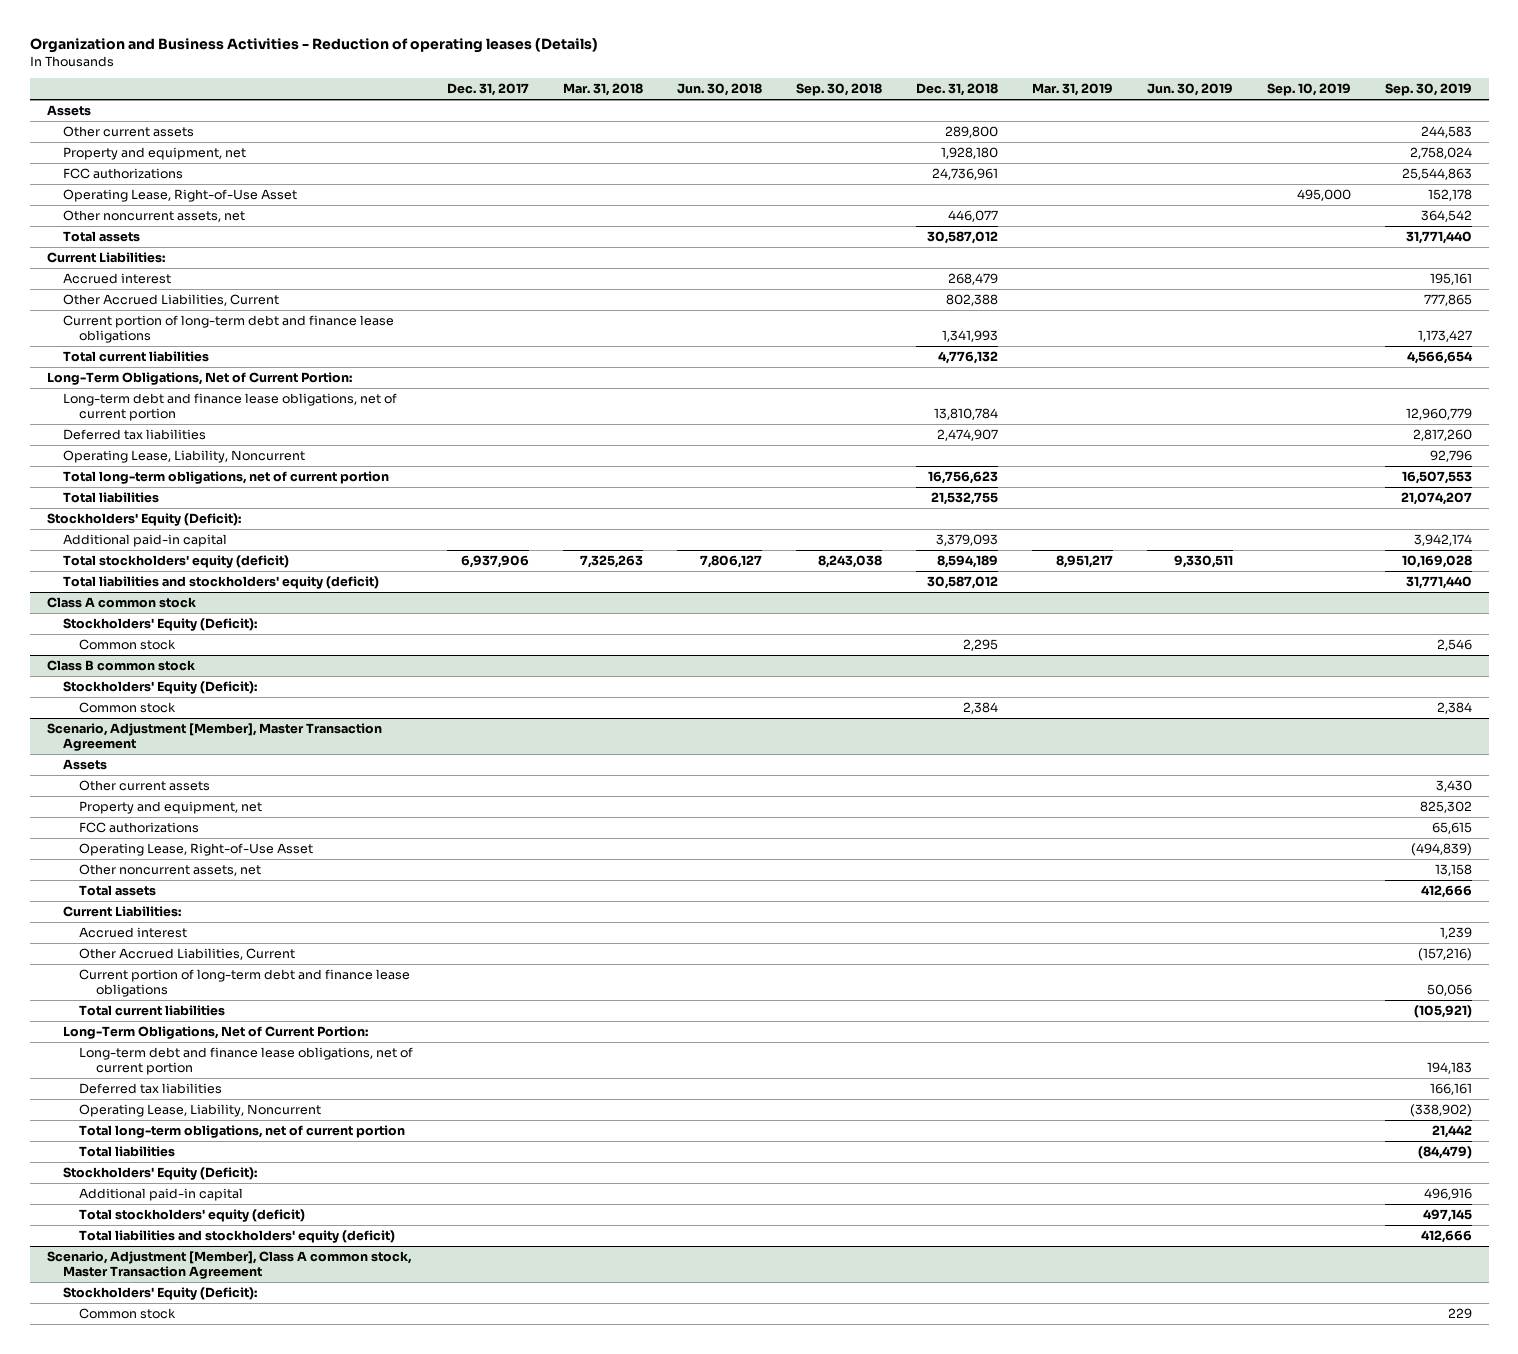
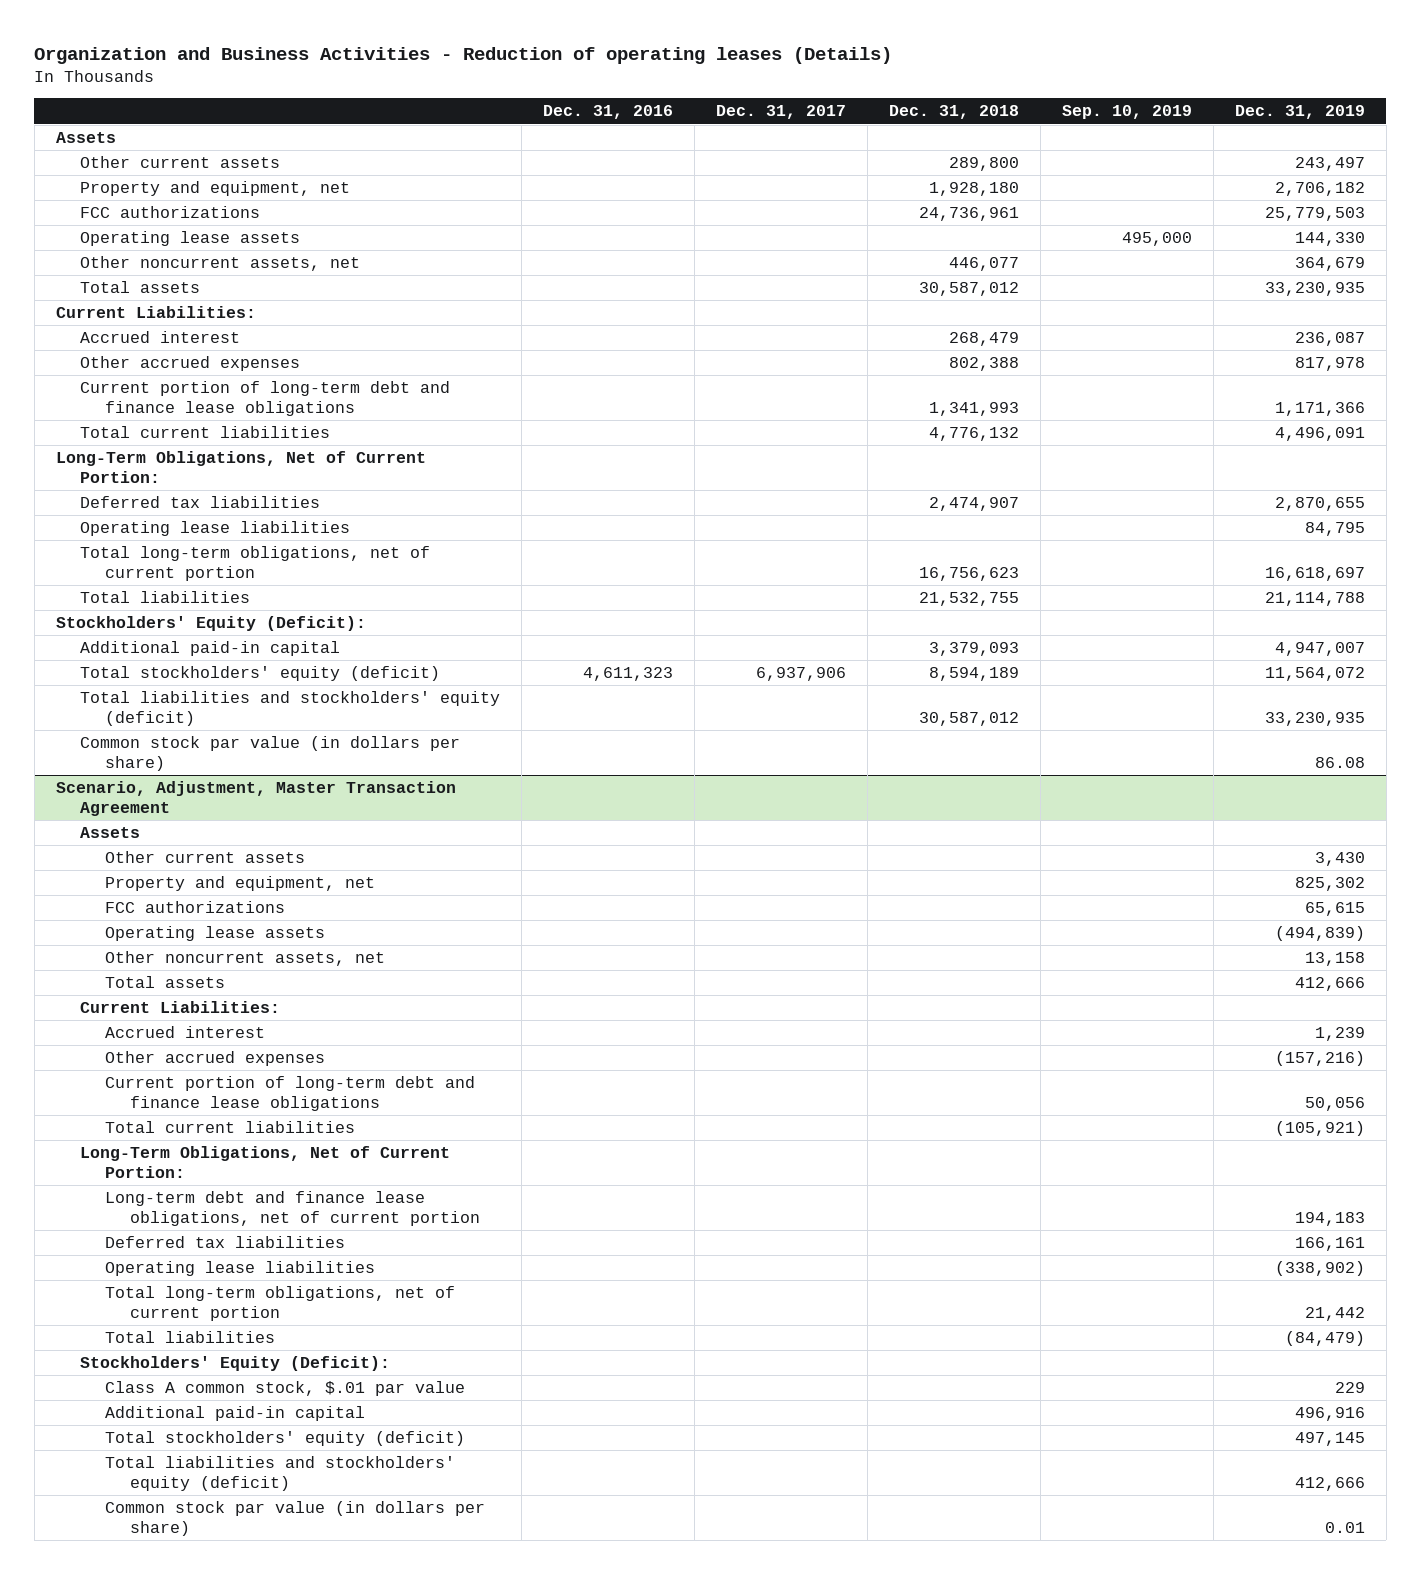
[563,83,644,97] Mar. 31, 2018 -> none
[677,83,763,97] Jun. 30, 2018 -> none
[795,83,882,97] Sep. 30, 2018 -> none
[1031,83,1113,97] Mar. 31, 2019 -> none
[1146,83,1233,97] Jun. 30, 2019 -> none
[1384,83,1472,97] Sep. 30, 2019 -> none
none -> [543,105,674,120] Dec. 31, 2016
none -> [1234,105,1365,120] Dec. 31, 2019
[63,189,298,203] Operating Lease, Right-of-Use Asset -> [80,231,301,247] Operating lease assets
[63,294,280,307] Other Accrued Liabilities, Current -> [80,356,301,372] Other accrued expenses
[63,393,398,421] Long-term debt and finance lease obligations, net of current portion -> none
[63,450,306,464] Operating Lease, Liability, Noncurrent -> [80,521,351,537] Operating lease liabilities
[46,597,196,609] Class A common stock -> none
[63,618,258,632] Stockholders' Equity (Deficit): -> none
[79,639,177,651] Common stock -> none
[46,660,195,672] Class B common stock -> none
[63,681,258,695] Stockholders' Equity (Deficit): -> none
[79,702,177,714] Common stock -> none
none -> [80,736,461,771] Common stock par value (in dollars per share)
[46,723,382,751] Scenario, Adjustment [Member], Master Transaction Agreement -> [55,781,456,816] Scenario, Adjustment, Master Transaction Agreement
[79,843,314,857] Operating Lease, Right-of-Use Asset -> [105,926,326,942] Operating lease assets
[79,948,296,961] Other Accrued Liabilities, Current -> [105,1051,326,1067] Other accrued expenses
[79,1104,322,1118] Operating Lease, Liability, Noncurrent -> [105,1261,376,1277] Operating lease liabilities
none -> [105,1381,466,1397] Class A common stock, $.01 par value
[46,1251,412,1279] Scenario, Adjustment [Member], Class A common stock, Master Transaction Agreement -> none
[63,1287,258,1301] Stockholders' Equity (Deficit): -> none
[79,1308,177,1320] Common stock -> none
none -> [105,1501,486,1536] Common stock par value (in dollars per share)

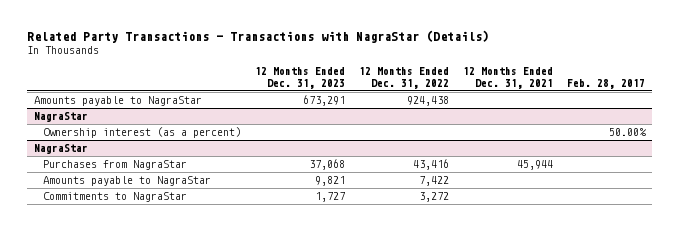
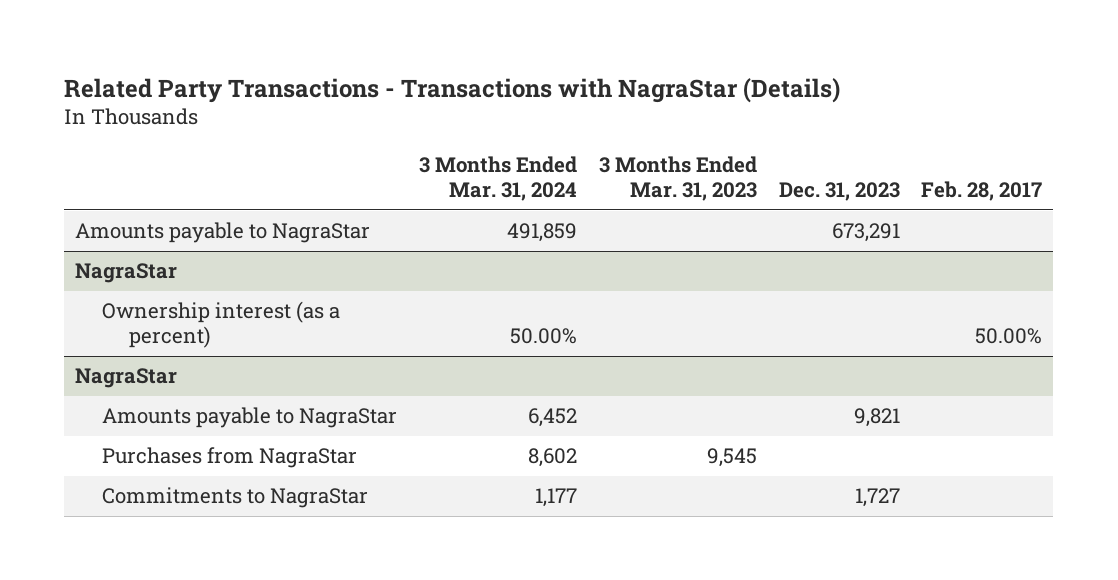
[255,67,346,89] 12 Months Ended Dec. 31, 2023 -> none
[358,67,449,89] 12 Months Ended Dec. 31, 2022 -> none
[462,67,553,89] 12 Months Ended Dec. 31, 2021 -> none
none -> [419,156,578,202] 3 Months Ended Mar. 31, 2024
none -> [598,156,757,202] 3 Months Ended Mar. 31, 2023
none -> [778,182,900,202] Dec. 31, 2023
[43,160,188,171] Purchases from NagraStar -> [102,447,358,469] Purchases from NagraStar

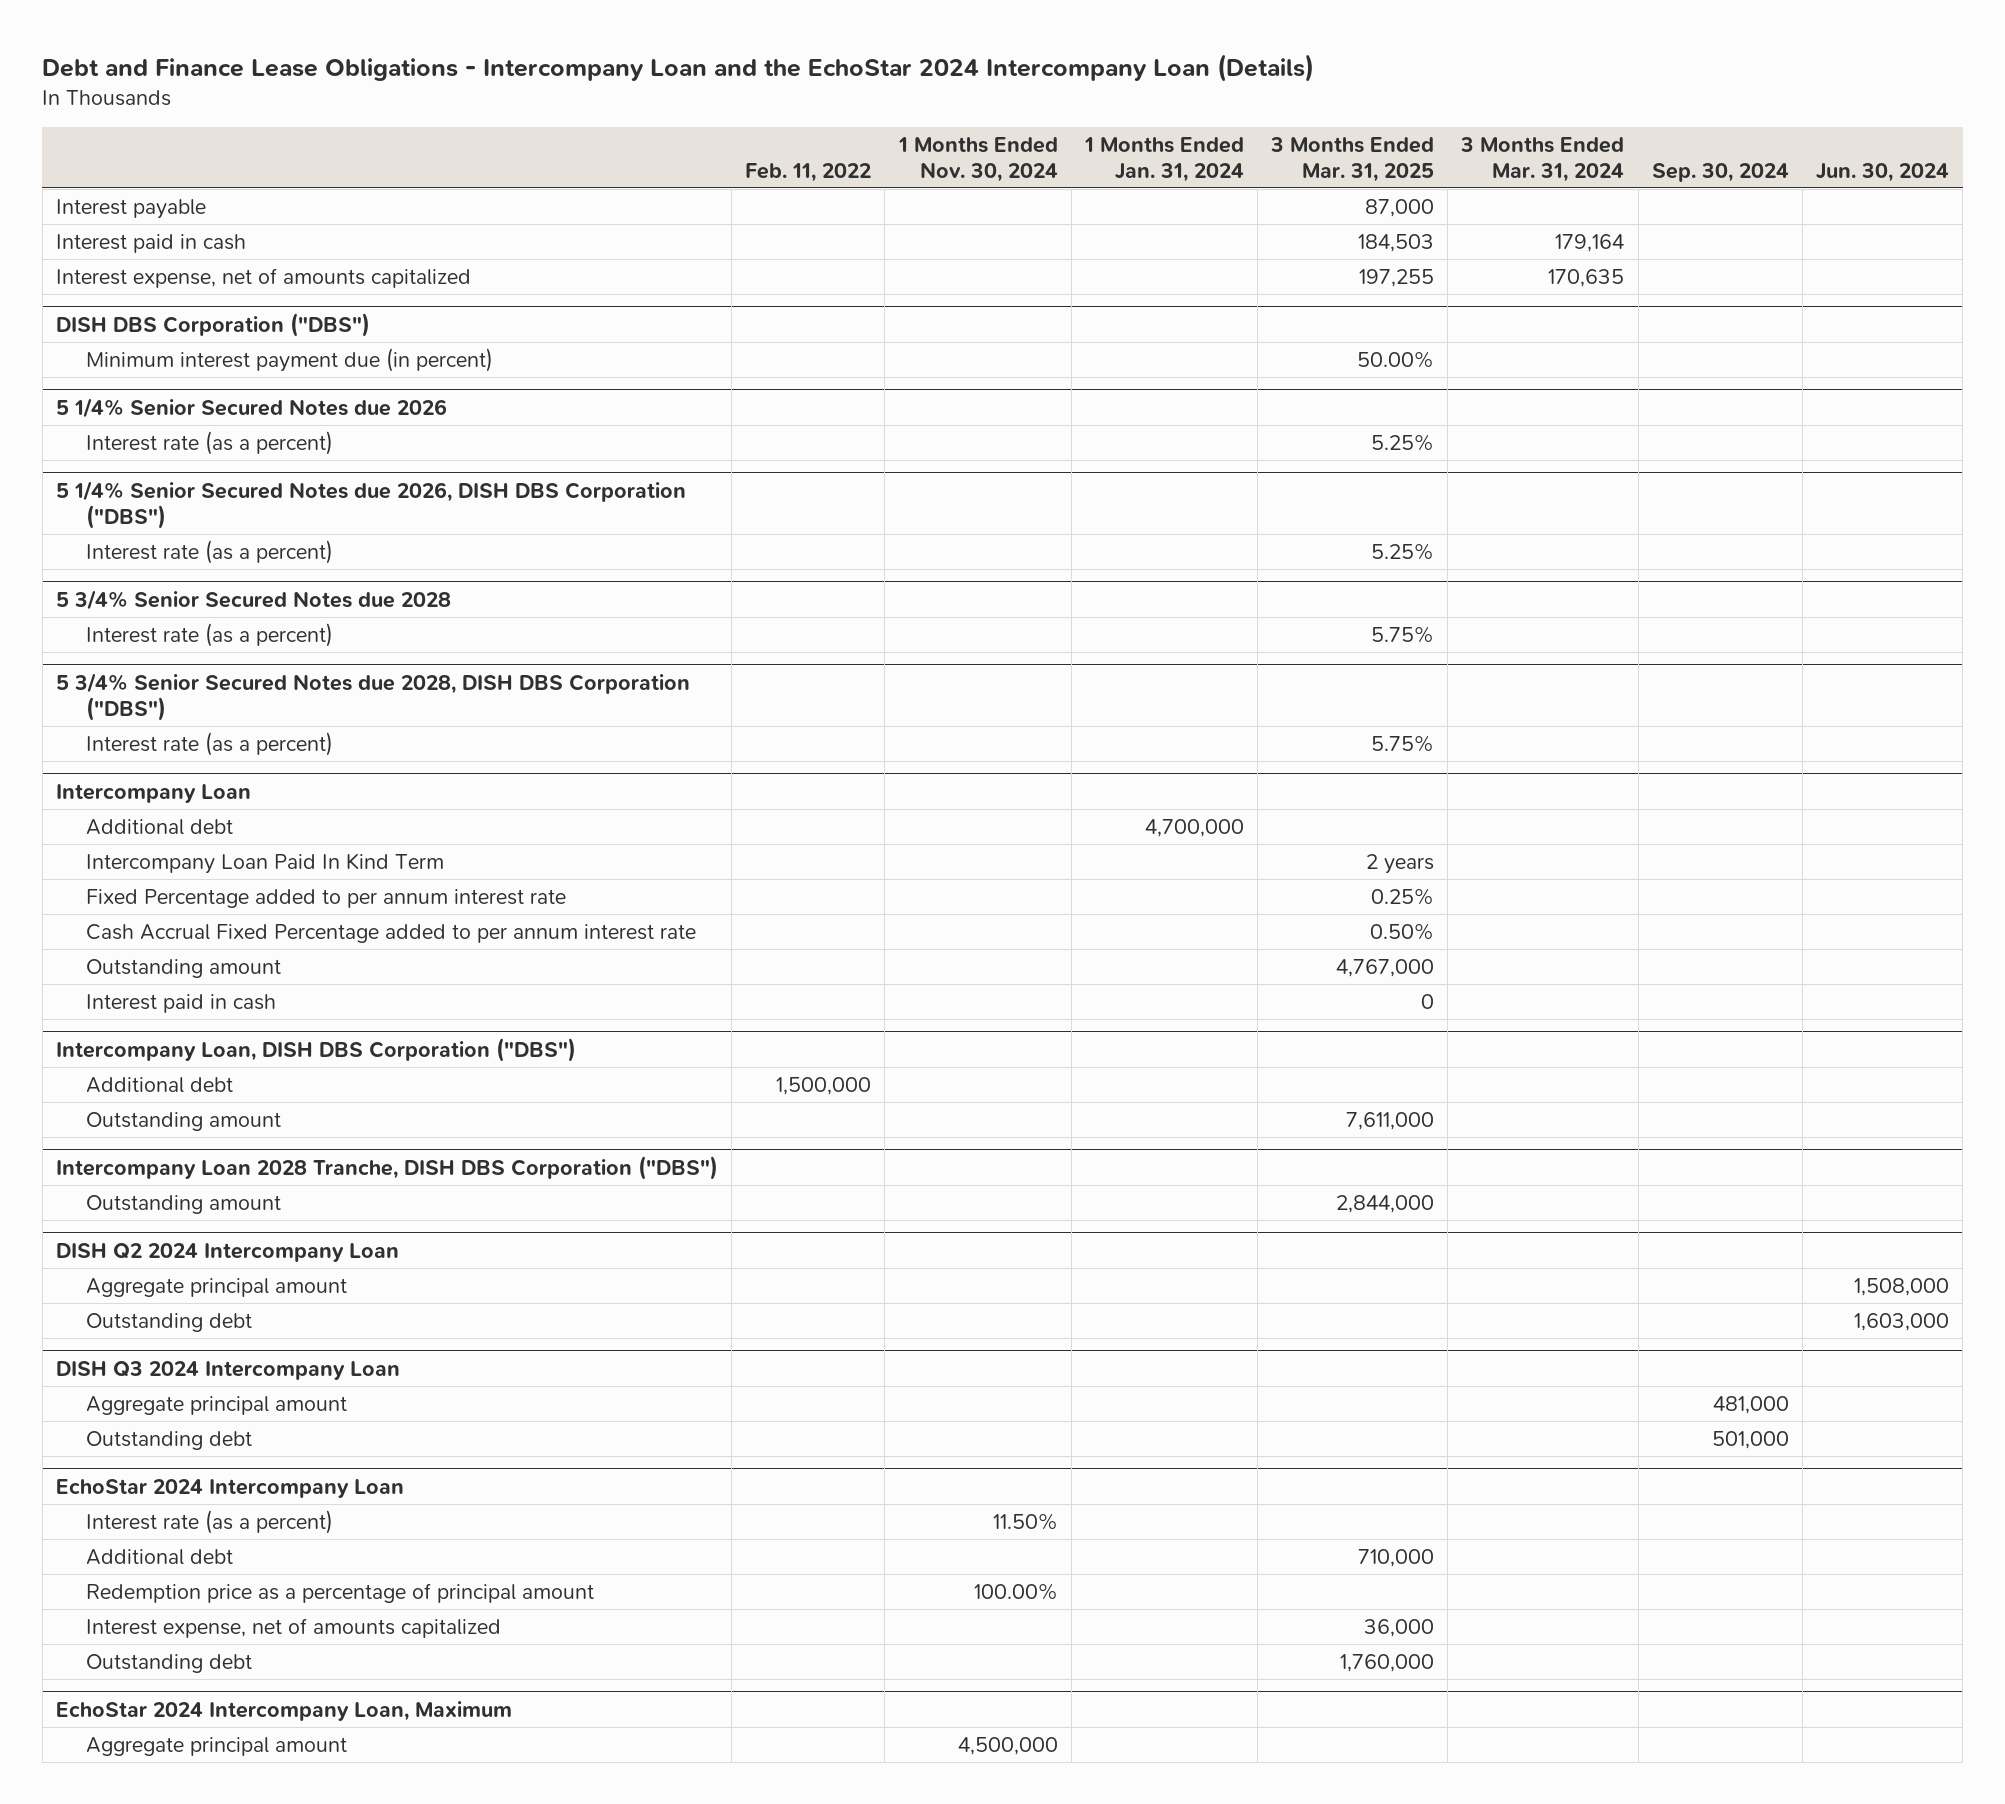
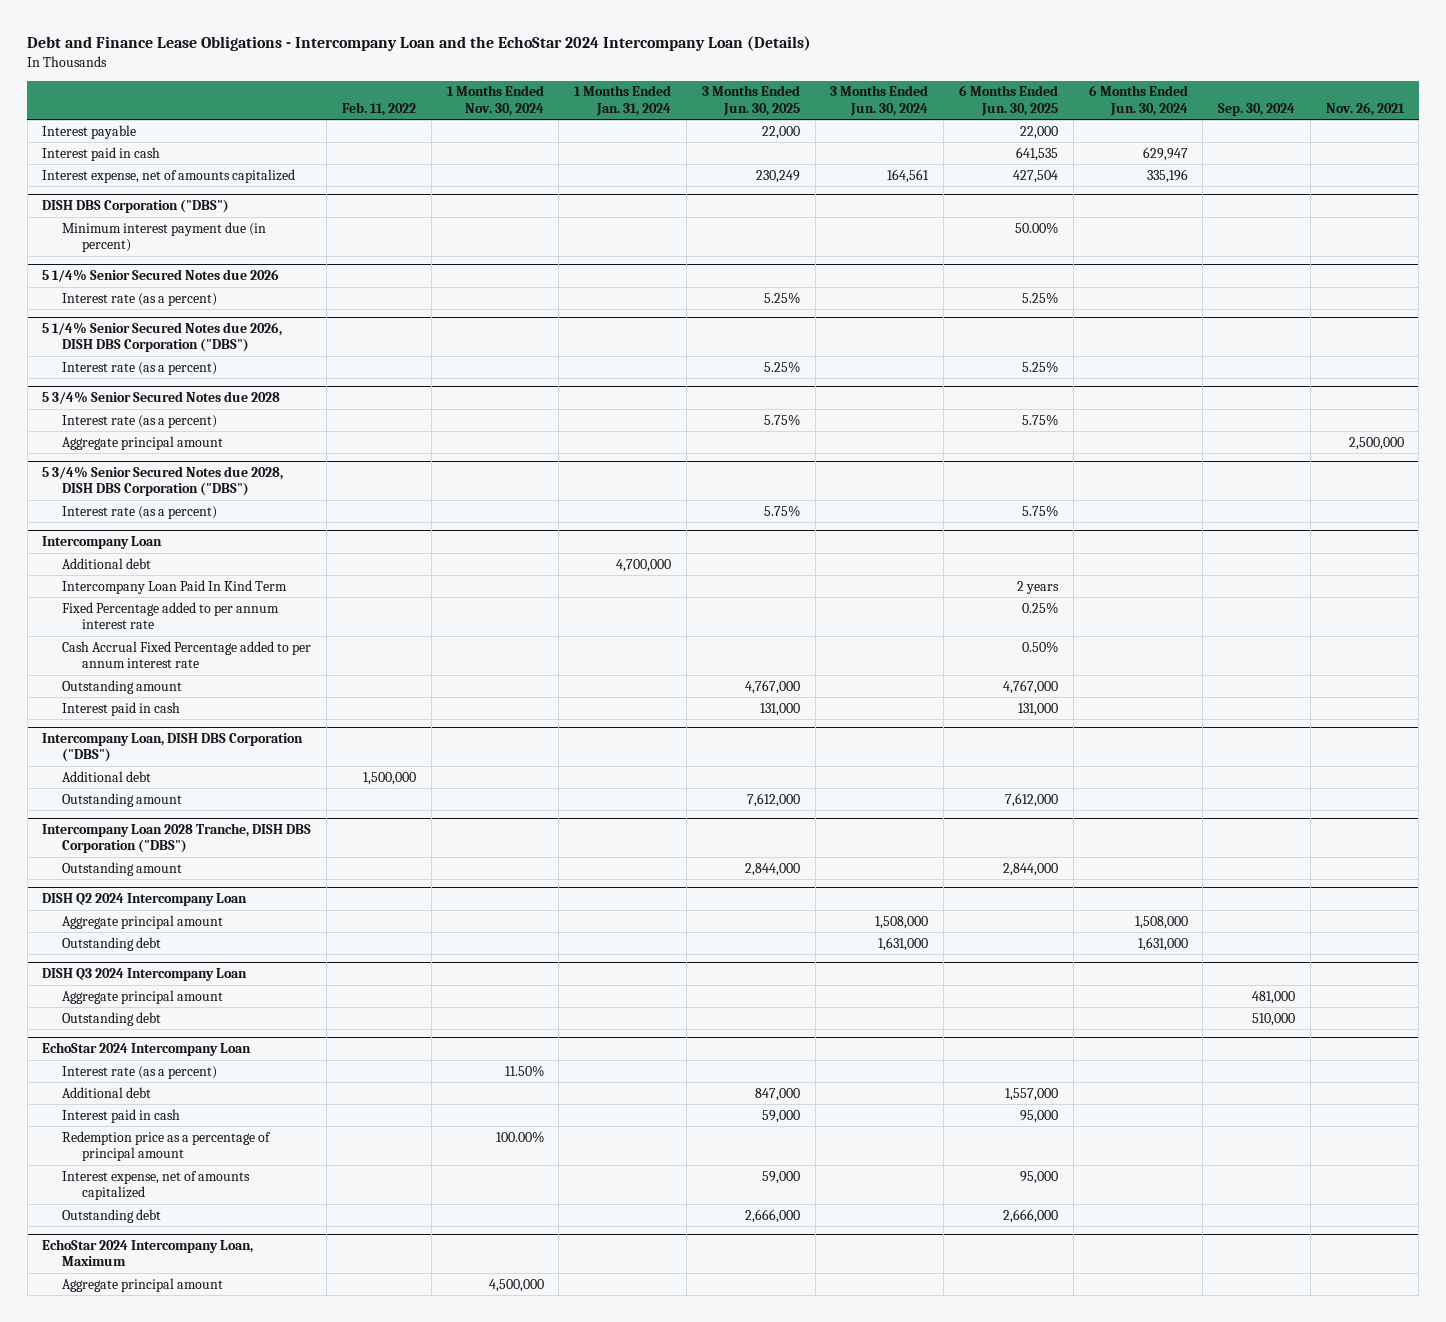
[1270,136,1435,182] 3 Months Ended Mar. 31, 2025 -> none
[1460,136,1625,182] 3 Months Ended Mar. 31, 2024 -> none
[1816,162,1950,182] Jun. 30, 2024 -> none
none -> [701,85,800,116] 3 Months Ended Jun. 30, 2025
none -> [830,85,929,116] 3 Months Ended Jun. 30, 2024
none -> [958,85,1058,116] 6 Months Ended Jun. 30, 2025
none -> [1088,85,1188,116] 6 Months Ended Jun. 30, 2024
none -> [1325,101,1405,116] Nov. 26, 2021
none -> [62,435,224,450] Aggregate principal amount
[1711,1430,1789,1449] 501,000 -> [1252,1012,1296,1026] 510,000
none -> [62,1108,181,1123] Interest paid in cash

